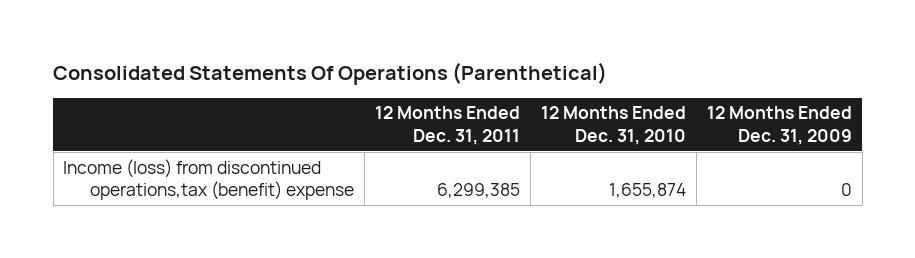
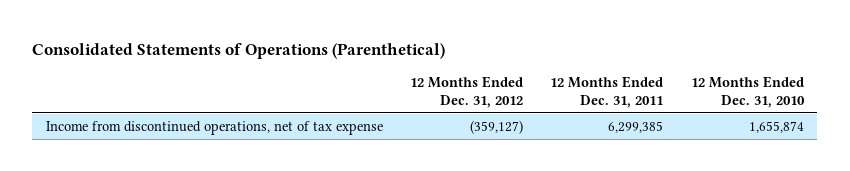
[53,62,608,86] Consolidated Statements Of Operations (Parenthetical) -> [32,43,446,60] Consolidated Statements of Operations (Parenthetical)
[706,106,852,145] 12 Months Ended Dec. 31, 2009 -> none
none -> [410,76,524,108] 12 Months Ended Dec. 31, 2012
[63,158,355,200] Income (loss) from discontinued operations,tax (benefit) expense -> [46,121,384,136] Income from discontinued operations, net of tax expense

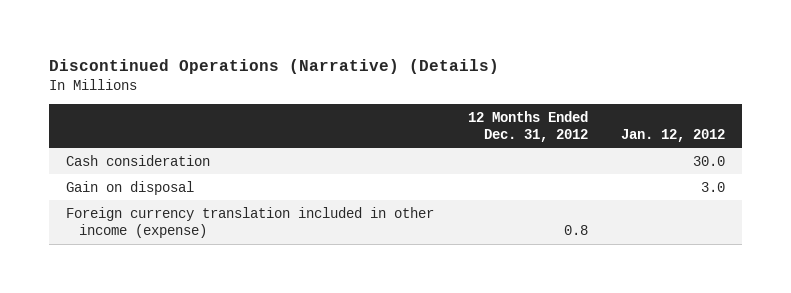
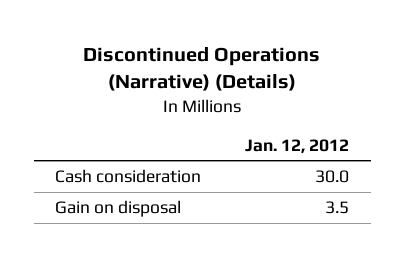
[467,110,588,142] 12 Months Ended Dec. 31, 2012 -> none
[65,206,434,239] Foreign currency translation included in other income (expense) -> none
[701,181,726,192] 3.0 -> [325,201,350,215] 3.5

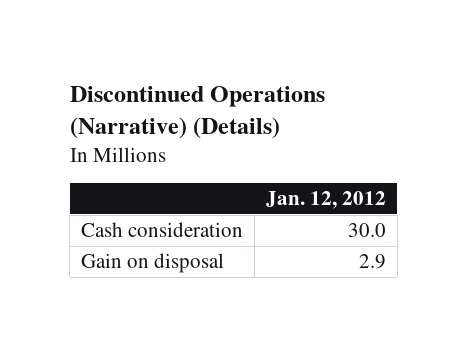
[325,201,350,215] 3.5 -> [358,254,386,270] 2.9

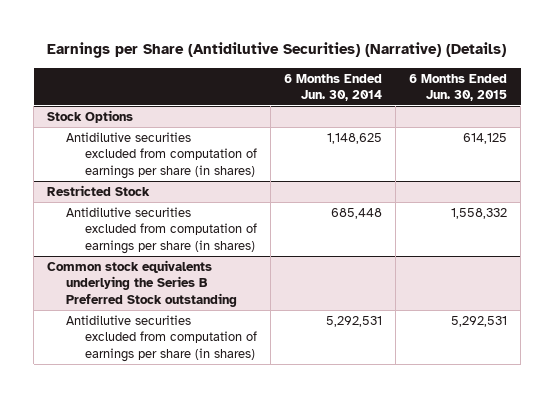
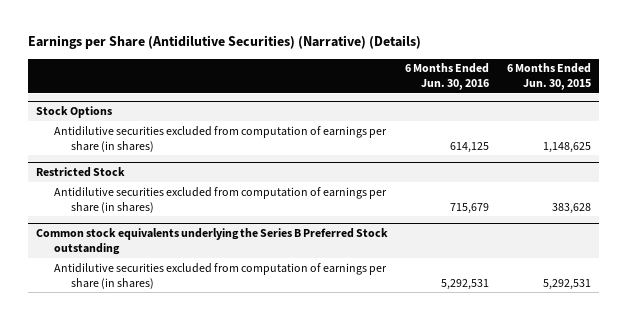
[284,73,383,101] 6 Months Ended Jun. 30, 2014 -> none
none -> [405,63,490,91] 6 Months Ended Jun. 30, 2016
[463,132,508,144] 614,125 -> [542,141,591,153] 1,148,625
[451,207,508,219] 1,558,332 -> [551,202,591,214] 383,628

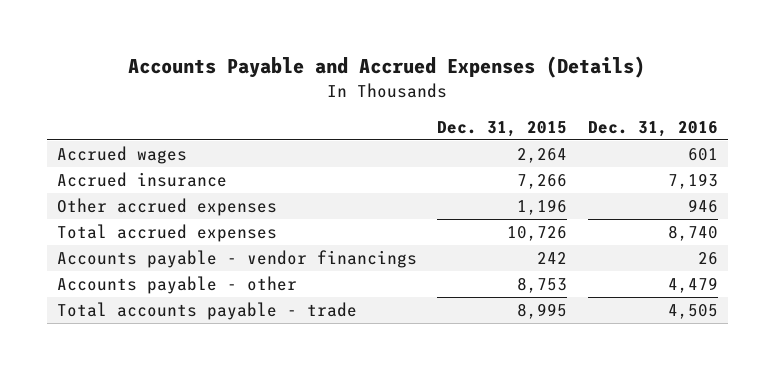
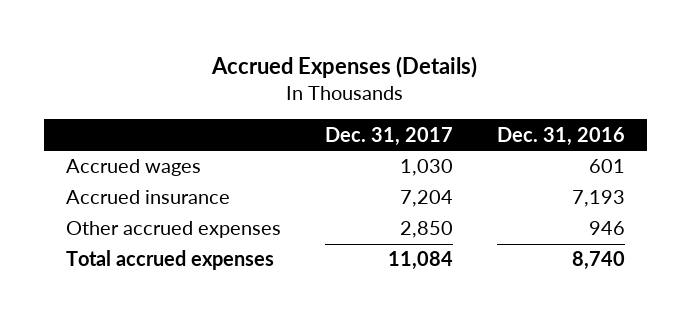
[128,56,646,79] Accounts Payable and Accrued Expenses (Details) -> [211,55,478,78] Accrued Expenses (Details)
[437,120,568,137] Dec. 31, 2015 -> none
none -> [324,126,453,146] Dec. 31, 2017
[56,249,417,268] Accounts payable - vendor financings -> none
[56,275,297,294] Accounts payable - other -> none
[56,301,357,320] Total accounts payable - trade -> none

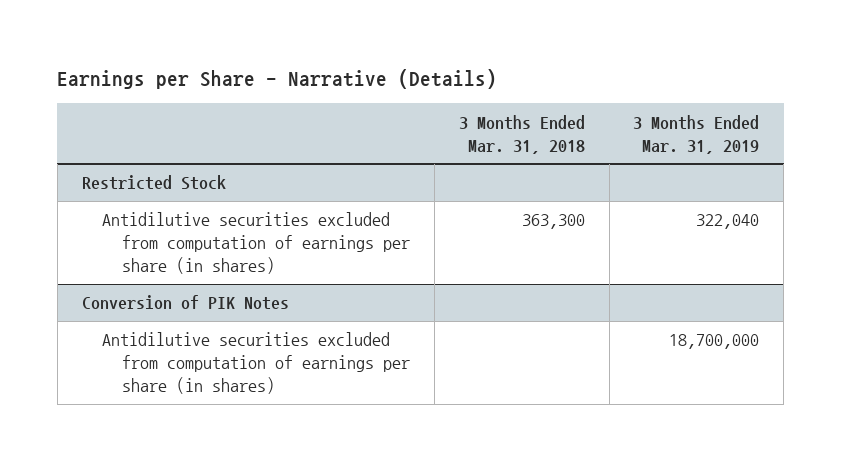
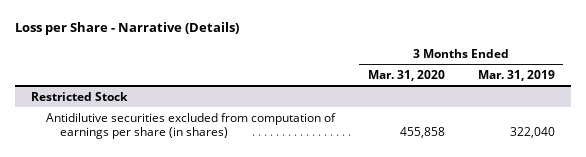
[57,69,498,90] Earnings per Share - Narrative (Details) -> [14,22,239,36] Loss per Share - Narrative (Details)
[458,114,585,154] 3 Months Ended Mar. 31, 2018 -> none
none -> [367,69,445,81] Mar. 31, 2020
[81,295,289,311] Conversion of PIK Notes -> none
[101,332,411,395] Antidilutive securities excluded from computation of earnings per share (in shares) -> none

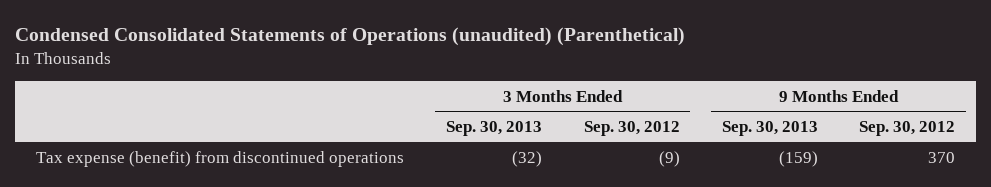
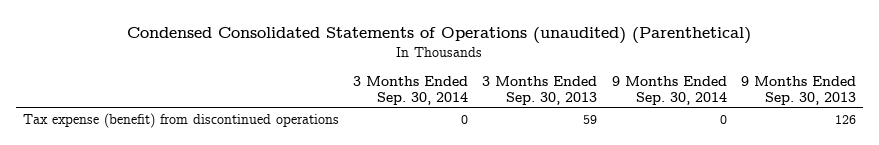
[583,120,680,136] Sep. 30, 2012 -> none
[859,120,956,136] Sep. 30, 2012 -> none
none -> [353,75,469,106] 3 Months Ended Sep. 30, 2014
none -> [611,75,727,106] 9 Months Ended Sep. 30, 2014
[511,150,542,167] (32) -> [583,114,598,124] 59
[778,150,818,167] (159) -> [834,114,856,124] 126

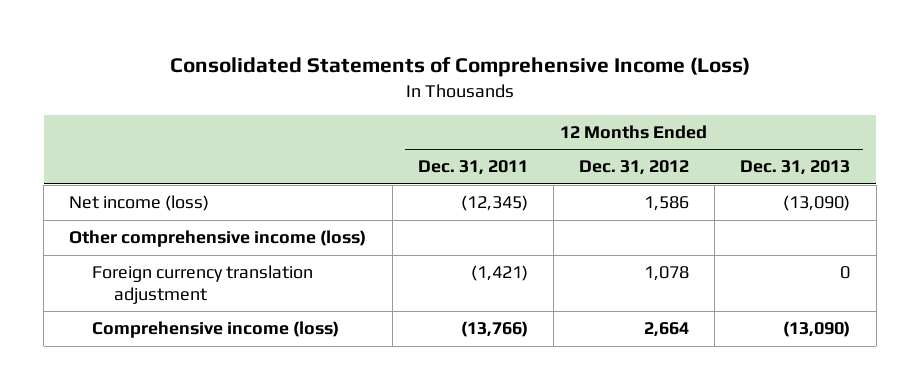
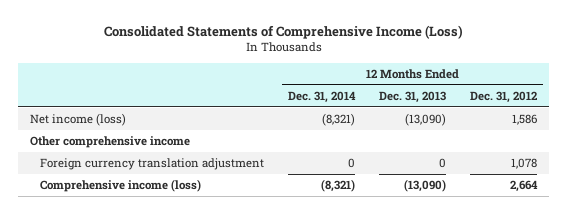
[417,160,528,176] Dec. 31, 2011 -> none
none -> [288,91,357,104] Dec. 31, 2014
[69,230,367,248] Other comprehensive income (loss) -> [29,136,190,149] Other comprehensive income

